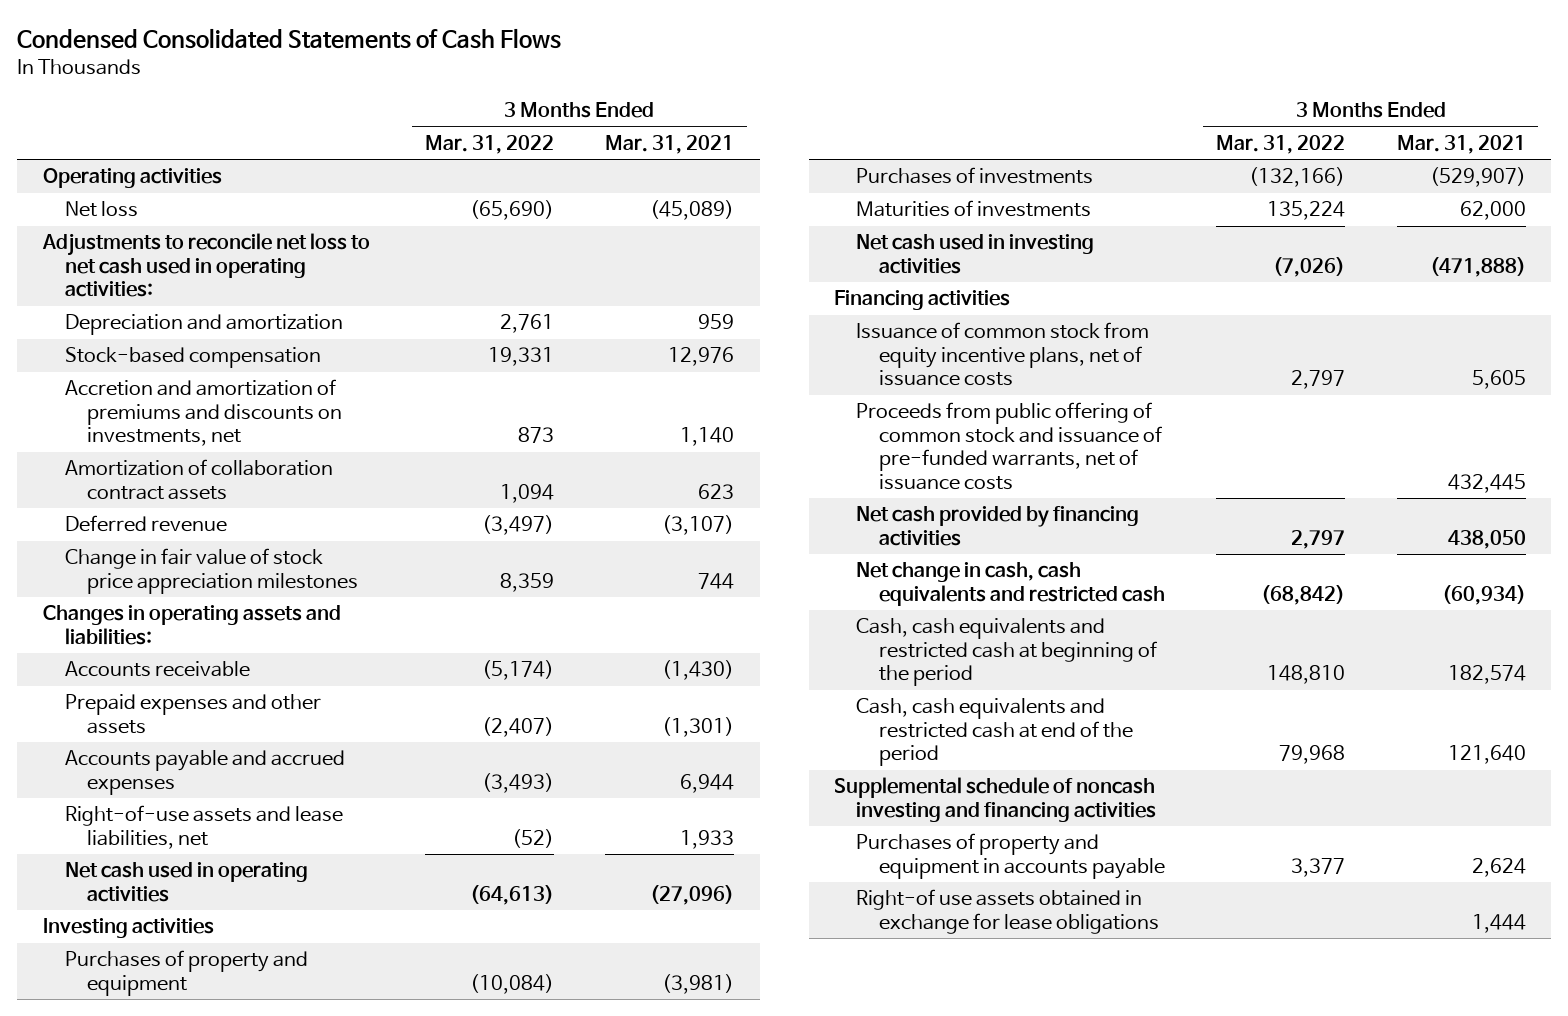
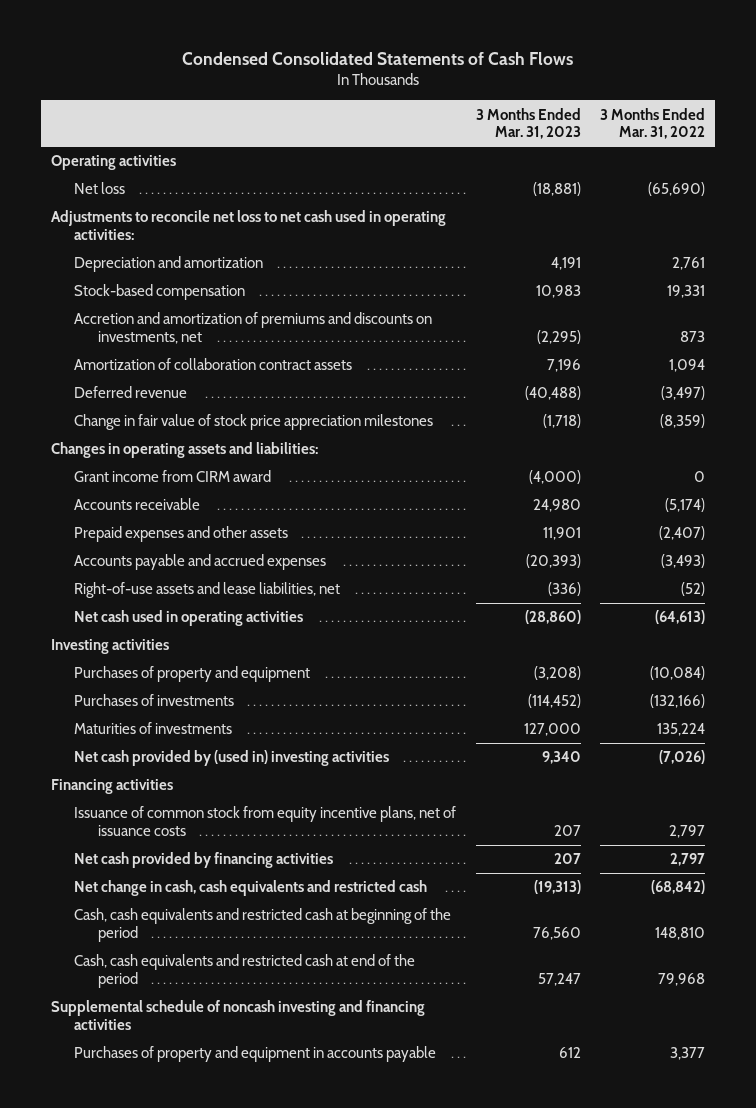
[604,134,734,154] Mar. 31, 2021 -> none
none -> [475,107,581,140] 3 Months Ended Mar. 31, 2023
[499,572,554,592] 8,359 -> [659,414,705,429] (8,359)
none -> [74,470,272,483] Grant income from CIRM award
[856,234,1095,274] Net cash used in investing activities -> [74,750,390,767] Net cash provided by (used in) investing activities
[856,402,1162,490] Proceeds from public offering of common stock and issuance of pre-funded warrants, net of issuance costs -> none
[856,889,1159,934] Right-of use assets obtained in exchange for lease obligations -> none

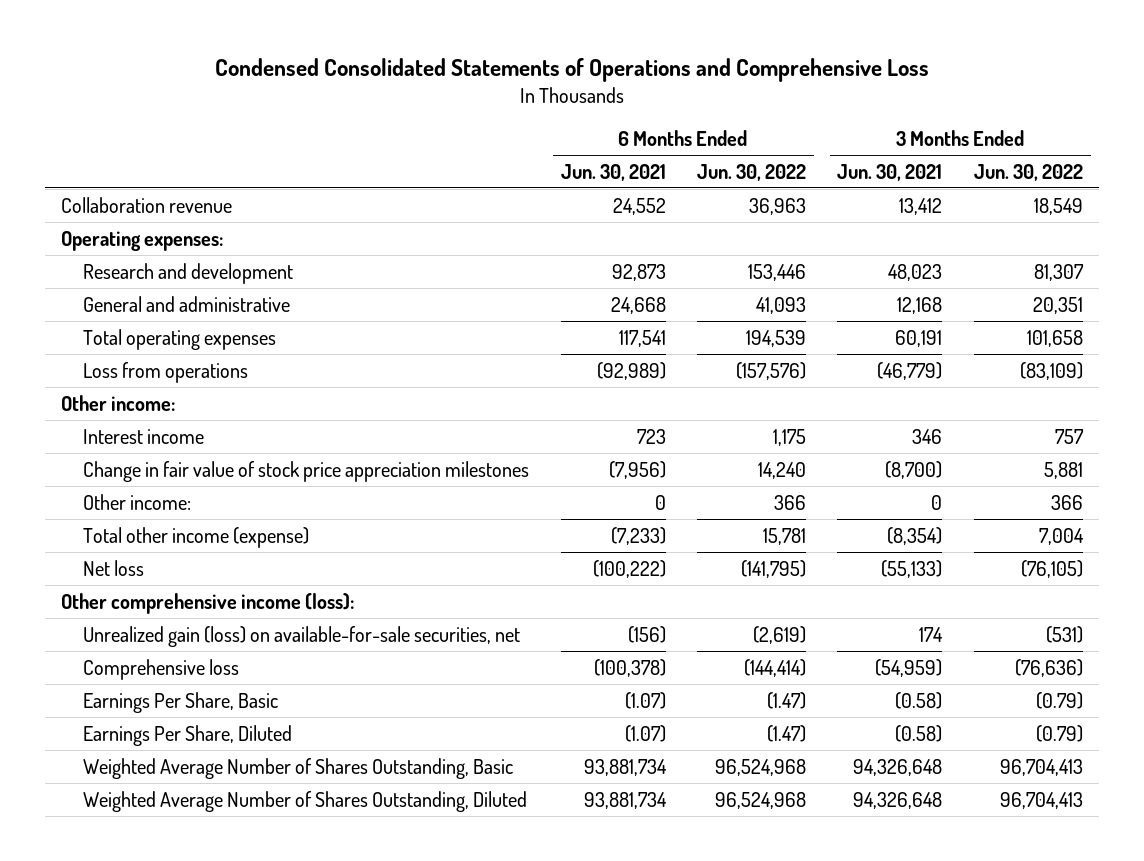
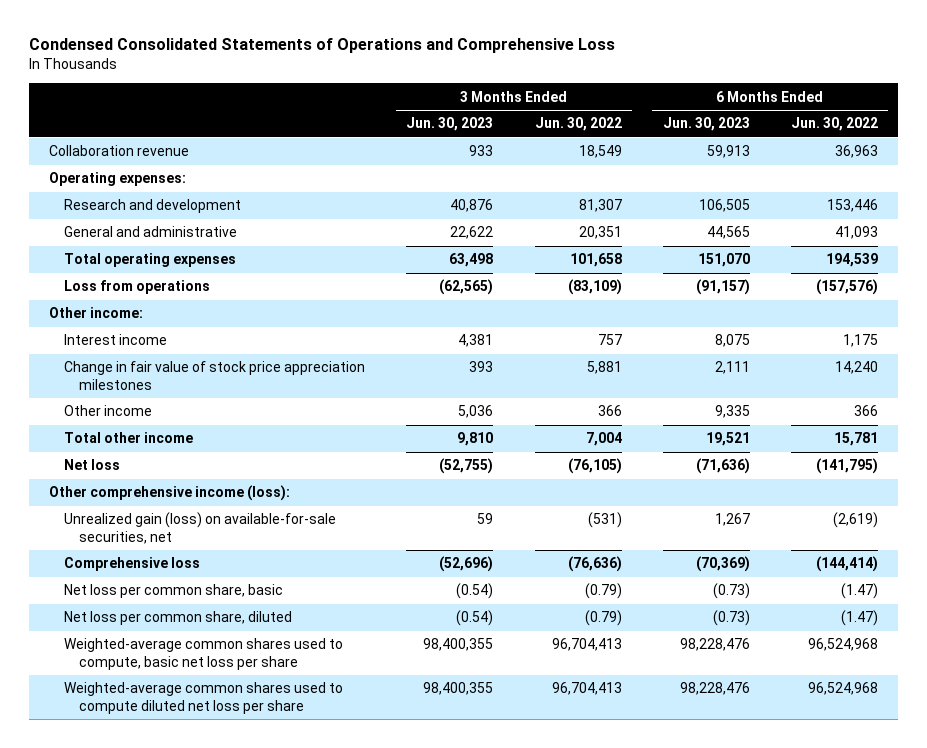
[560,163,666,181] Jun. 30, 2021 -> none
[837,163,943,181] Jun. 30, 2021 -> none
none -> [406,117,494,132] Jun. 30, 2023
none -> [662,117,750,132] Jun. 30, 2023
[83,493,192,510] Other income: -> [64,405,153,417] Other income
[83,526,310,548] Total other income (expense) -> [64,432,194,444] Total other income
[83,691,279,713] Earnings Per Share, Basic -> [64,584,284,599] Net loss per common share, basic
[83,724,293,746] Earnings Per Share, Diluted -> [64,611,293,626] Net loss per common share, diluted
[83,757,514,779] Weighted Average Number of Shares Outstanding, Basic -> [64,638,344,670] Weighted-average common shares used to compute, basic net loss per share
[83,790,528,812] Weighted Average Number of Shares Outstanding, Diluted -> [64,682,344,714] Weighted-average common shares used to compute diluted net loss per share

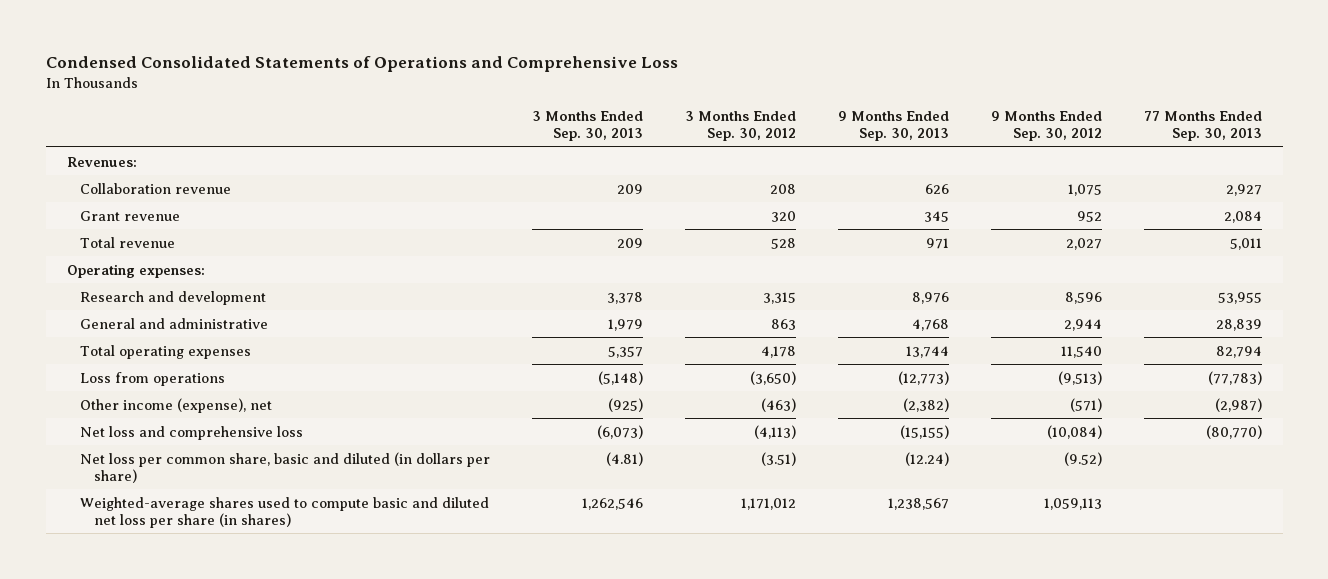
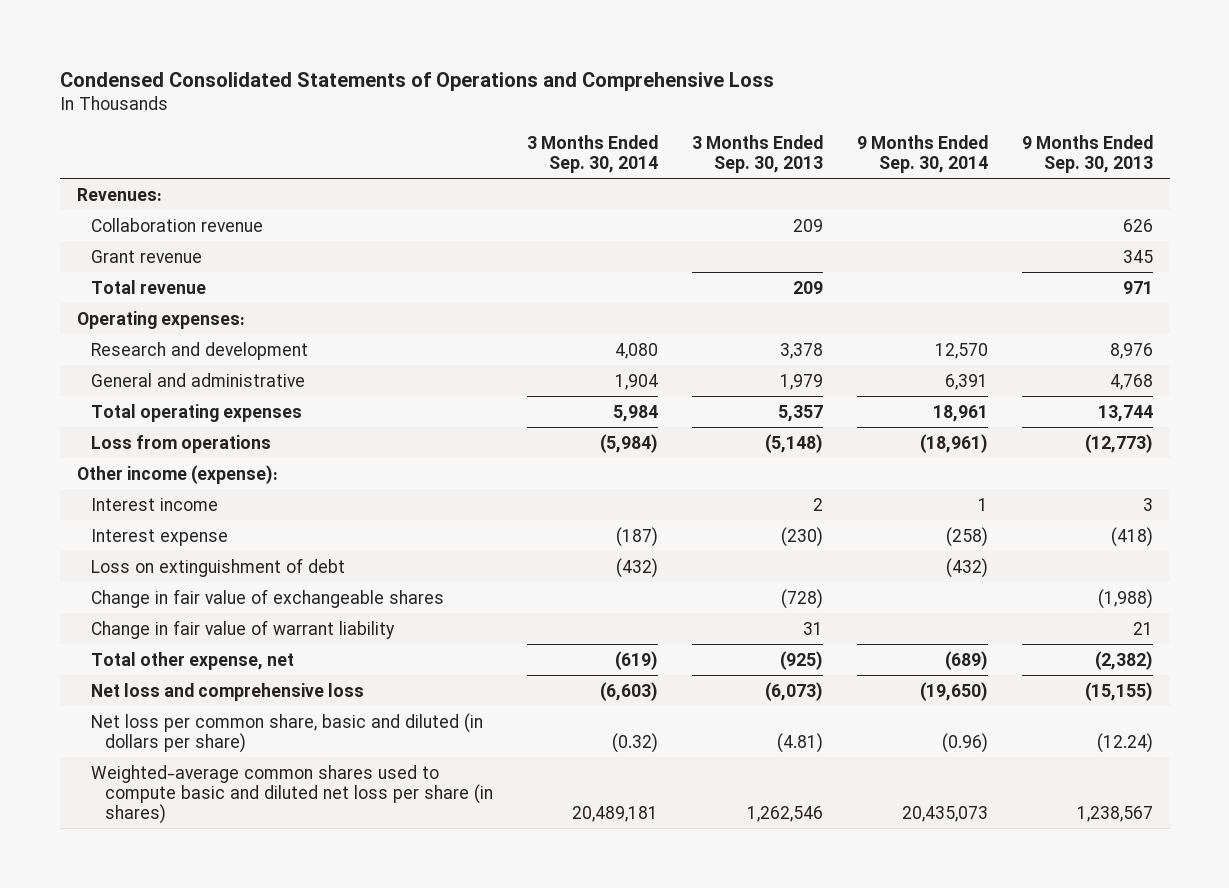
[685,111,797,142] 3 Months Ended Sep. 30, 2012 -> none
[990,111,1102,142] 9 Months Ended Sep. 30, 2012 -> none
[1143,111,1262,142] 77 Months Ended Sep. 30, 2013 -> none
none -> [526,134,658,174] 3 Months Ended Sep. 30, 2014
none -> [856,134,988,174] 9 Months Ended Sep. 30, 2014
none -> [76,464,278,484] Other income (expense):
none -> [90,497,218,511] Interest income
none -> [90,528,228,546] Interest expense
none -> [90,557,345,577] Loss on extinguishment of debt
none -> [90,588,444,608] Change in fair value of exchangeable shares
none -> [90,619,395,639] Change in fair value of warrant liability
[80,397,273,413] Other income (expense), net -> [90,651,294,670] Total other expense, net
[80,496,490,528] Weighted-average shares used to compute basic and diluted net loss per share (in shares) -> [90,764,493,825] Weighted-average common shares used to compute basic and diluted net loss per share (in shares)

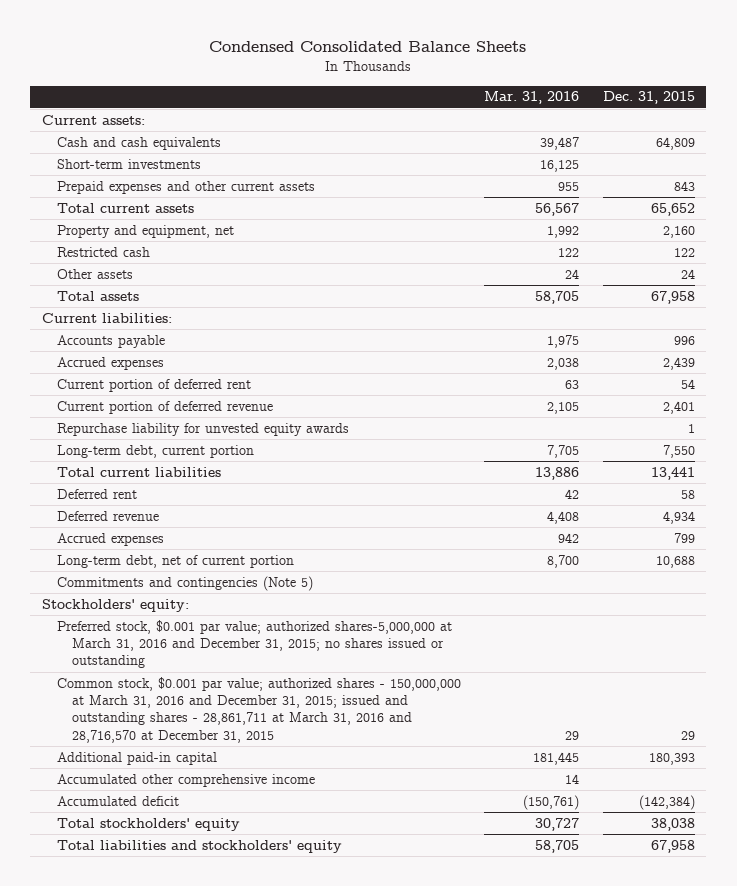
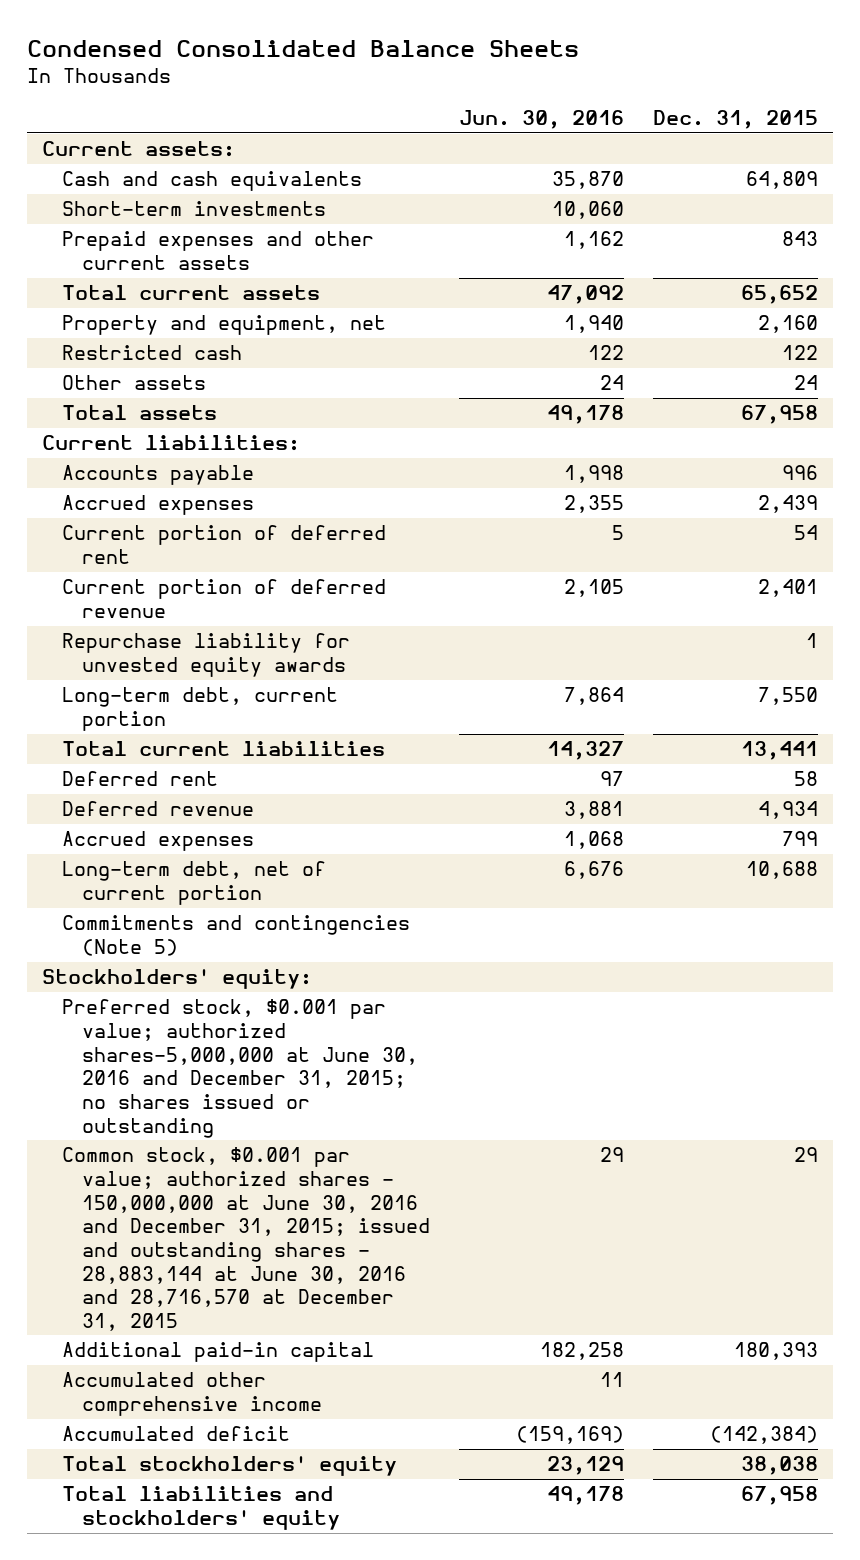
[484,91,580,105] Mar. 31, 2016 -> none
none -> [458,109,624,129] Jun. 30, 2016
[57,619,453,669] Preferred stock, $0.001 par value; authorized shares-5,000,000 at March 31, 2016 and December 31, 2015; no shares issued or outstanding -> [61,999,418,1138] Preferred stock, $0.001 par value; authorized shares-5,000,000 at June 30, 2016 and December 31, 2015; no shares issued or outstanding
[57,676,462,743] Common stock, $0.001 par value; authorized shares - 150,000,000 at March 31, 2016 and December 31, 2015; issued and outstanding shares - 28,861,711 at March 31, 2016 and 28,716,570 at December 31, 2015 -> [61,1147,430,1331] Common stock, $0.001 par value; authorized shares - 150,000,000 at June 30, 2016 and December 31, 2015; issued and outstanding shares - 28,883,144 at June 30, 2016 and 28,716,570 at December 31, 2015

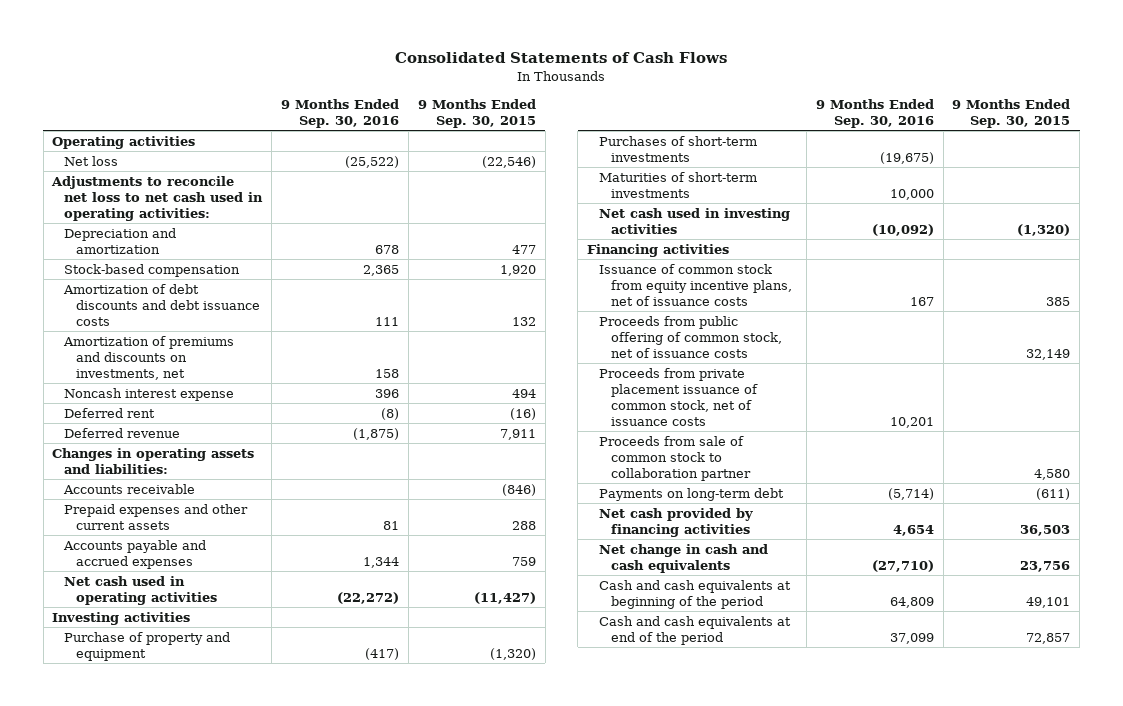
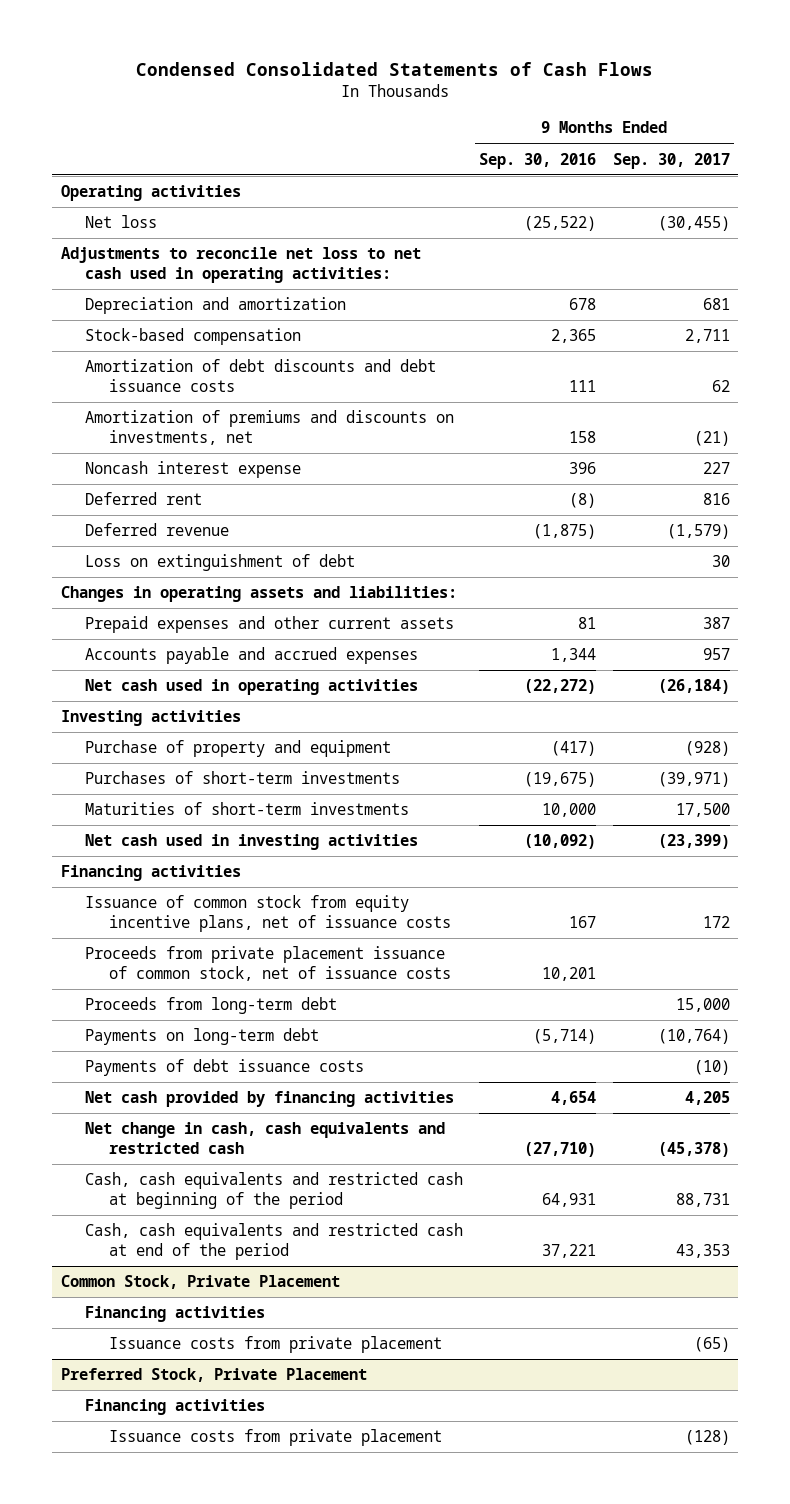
[395,52,728,64] Consolidated Statements of Cash Flows -> [136,62,654,77] Condensed Consolidated Statements of Cash Flows
[417,98,536,128] 9 Months Ended Sep. 30, 2015 -> none
none -> [612,152,730,169] Sep. 30, 2017
none -> [84,554,355,572] Loss on extinguishment of debt
[63,483,196,494] Accounts receivable -> none
[599,315,783,359] Proceeds from public offering of common stock, net of issuance costs -> none
[599,435,752,482] Proceeds from sale of common stock to collaboration partner -> none
none -> [84,997,337,1015] Proceeds from long-term debt
none -> [84,1059,364,1077] Payments of debt issuance costs
[599,543,769,573] Net change in cash and cash equivalents -> [84,1122,445,1154] Net change in cash, cash equivalents and restricted cash
[599,579,792,609] Cash and cash equivalents at beginning of the period -> [84,1172,463,1209] Cash, cash equivalents and restricted cash at beginning of the period
[889,596,934,608] 64,809 -> [542,1192,597,1207] 64,931
[599,615,792,645] Cash and cash equivalents at end of the period -> [84,1223,463,1260] Cash, cash equivalents and restricted cash at end of the period
[889,632,934,644] 37,099 -> [542,1243,597,1258] 37,221
none -> [60,1275,340,1290] Common Stock, Private Placement
none -> [84,1306,265,1323] Financing activities
none -> [108,1336,442,1354] Issuance costs from private placement
none -> [60,1368,367,1383] Preferred Stock, Private Placement
none -> [84,1399,265,1416] Financing activities
none -> [108,1429,442,1447] Issuance costs from private placement

